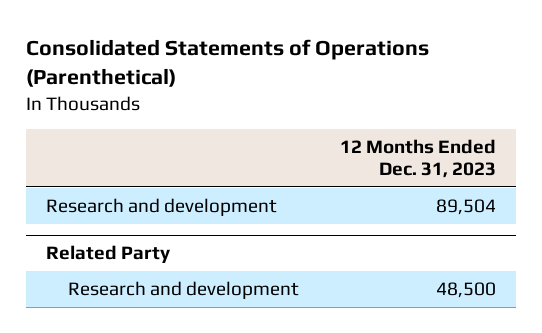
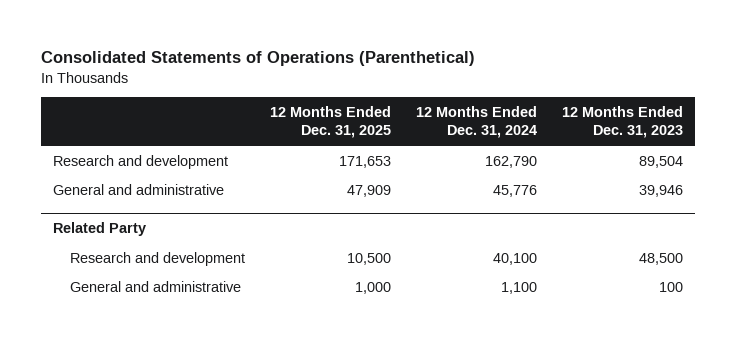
none -> [270,105,392,139] 12 Months Ended Dec. 31, 2025
none -> [416,105,538,139] 12 Months Ended Dec. 31, 2024
none -> [53,183,225,195] General and administrative
none -> [70,280,242,292] General and administrative

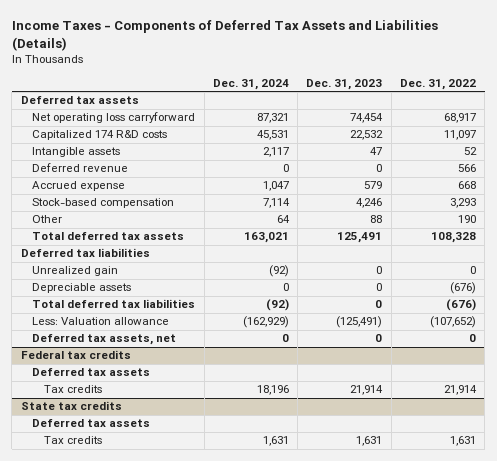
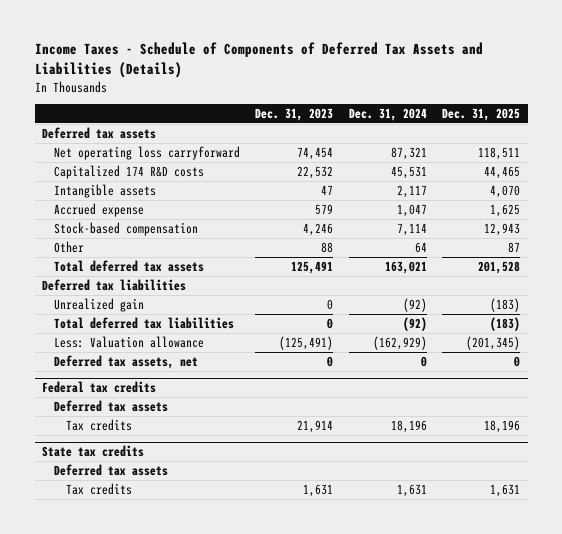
[11,19,438,51] Income Taxes - Components of Deferred Tax Assets and Liabilities (Details) -> [34,42,483,79] Income Taxes - Schedule of Components of Deferred Tax Assets and Liabilities (Details)
[399,79,476,91] Dec. 31, 2022 -> none
none -> [442,108,521,122] Dec. 31, 2025
[32,163,129,173] Deferred revenue -> none
[32,283,132,294] Depreciable assets -> none

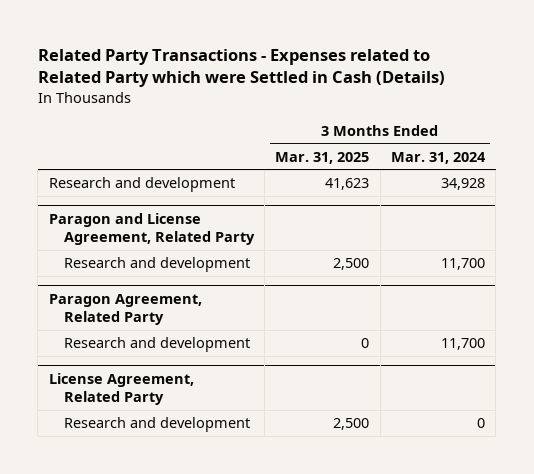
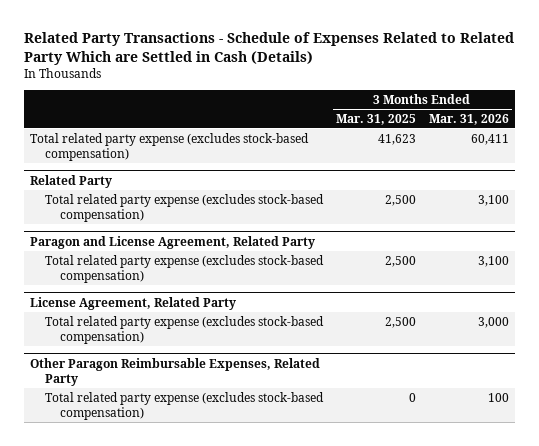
[37,48,445,88] Related Party Transactions - Expenses related to Related Party which were Settled in Cash (Details) -> [23,31,514,65] Related Party Transactions - Schedule of Expenses Related to Related Party Which are Settled in Cash (Details)
[390,151,486,164] Mar. 31, 2024 -> none
none -> [428,113,509,125] Mar. 31, 2026
[48,177,235,193] Research and development -> [30,132,310,162] Total related party expense (excludes stock-based compensation)
none -> [30,174,113,188] Related Party
none -> [45,193,325,223] Total related party expense (excludes stock-based compensation)
[48,293,202,326] Paragon Agreement, Related Party -> none
[63,337,250,353] Research and development -> none
[63,257,250,273] Research and development -> [45,254,325,284] Total related party expense (excludes stock-based compensation)
[63,417,250,433] Research and development -> [45,315,325,345] Total related party expense (excludes stock-based compensation)
none -> [30,357,321,387] Other Paragon Reimbursable Expenses, Related Party
none -> [45,391,325,421] Total related party expense (excludes stock-based compensation)

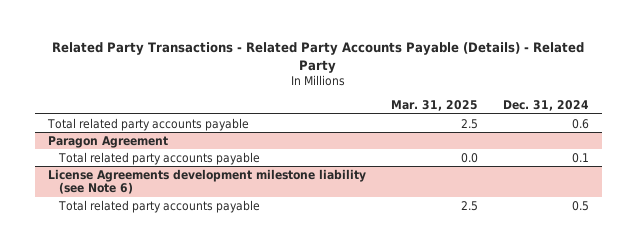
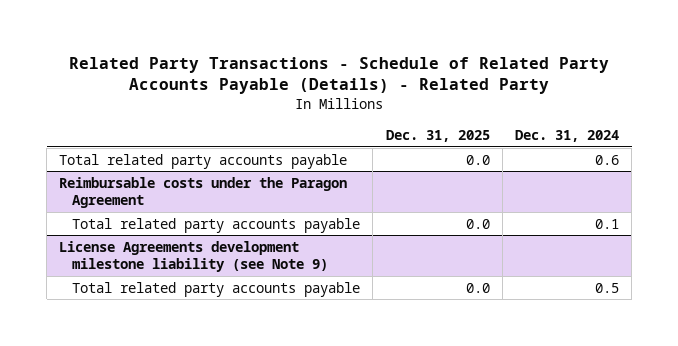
[52,42,585,74] Related Party Transactions - Related Party Accounts Payable (Details) - Related Party -> [69,56,610,95] Related Party Transactions - Schedule of Related Party Accounts Payable (Details) - Related Party
[390,100,478,112] Mar. 31, 2025 -> none
none -> [385,130,490,143] Dec. 31, 2025
[47,135,168,148] Paragon Agreement -> [59,176,348,209] Reimbursable costs under the Paragon Agreement
[47,168,366,195] License Agreements development milestone liability (see Note 6) -> [59,240,329,273] License Agreements development milestone liability (see Note 9)

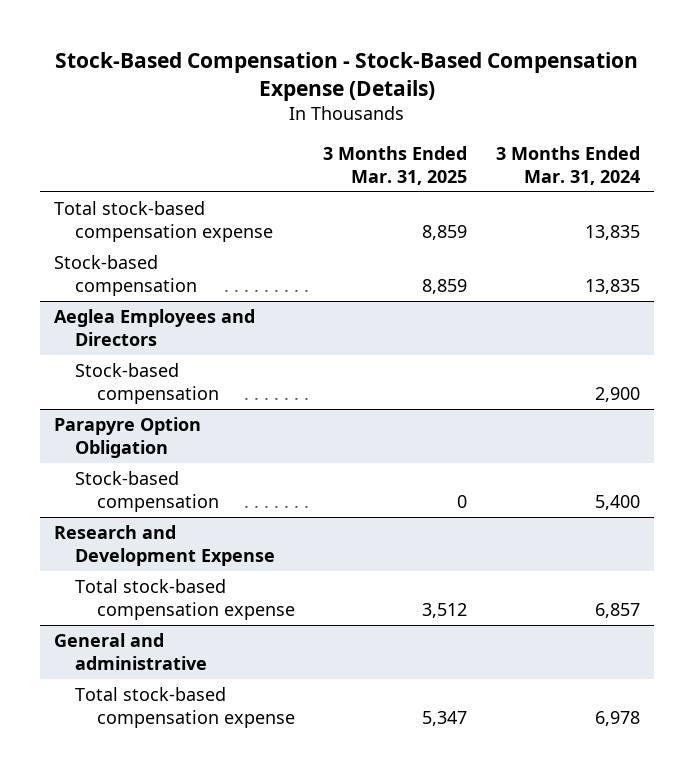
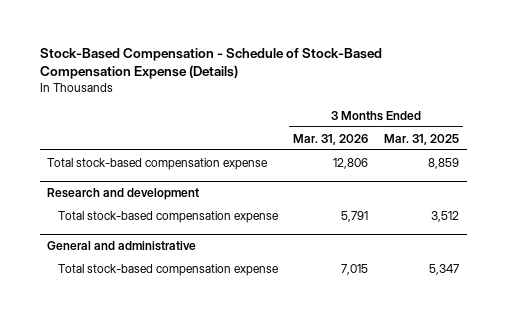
[54,51,638,101] Stock-Based Compensation - Stock-Based Compensation Expense (Details) -> [39,47,382,80] Stock-Based Compensation - Schedule of Stock-Based Compensation Expense (Details)
[495,146,640,185] 3 Months Ended Mar. 31, 2024 -> none
none -> [293,133,369,145] Mar. 31, 2026
[53,255,198,296] Stock-based compensation -> none
[53,309,255,346] Aeglea Employees and Directors -> none
[75,363,219,404] Stock-based compensation -> none
[53,417,201,458] Parapyre Option Obligation -> none
[75,471,219,512] Stock-based compensation -> none
[53,525,276,566] Research and Development Expense -> [47,188,200,201] Research and development

